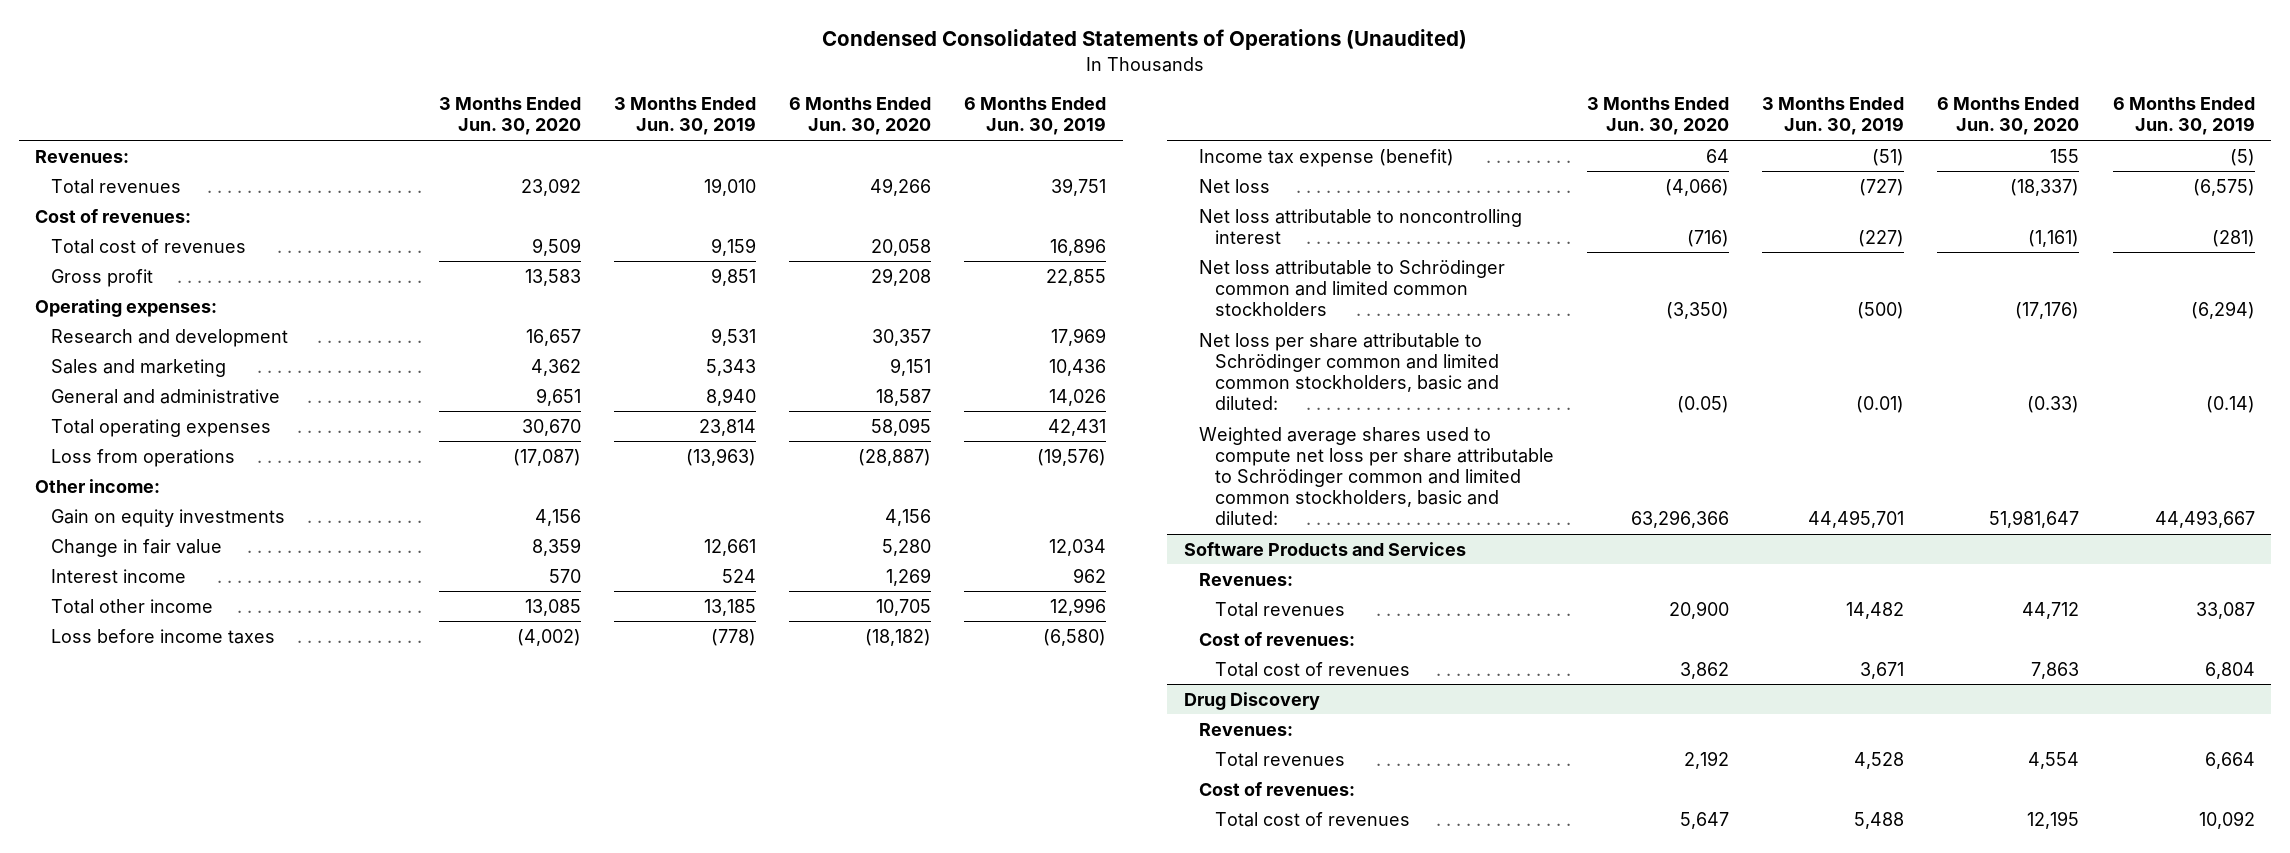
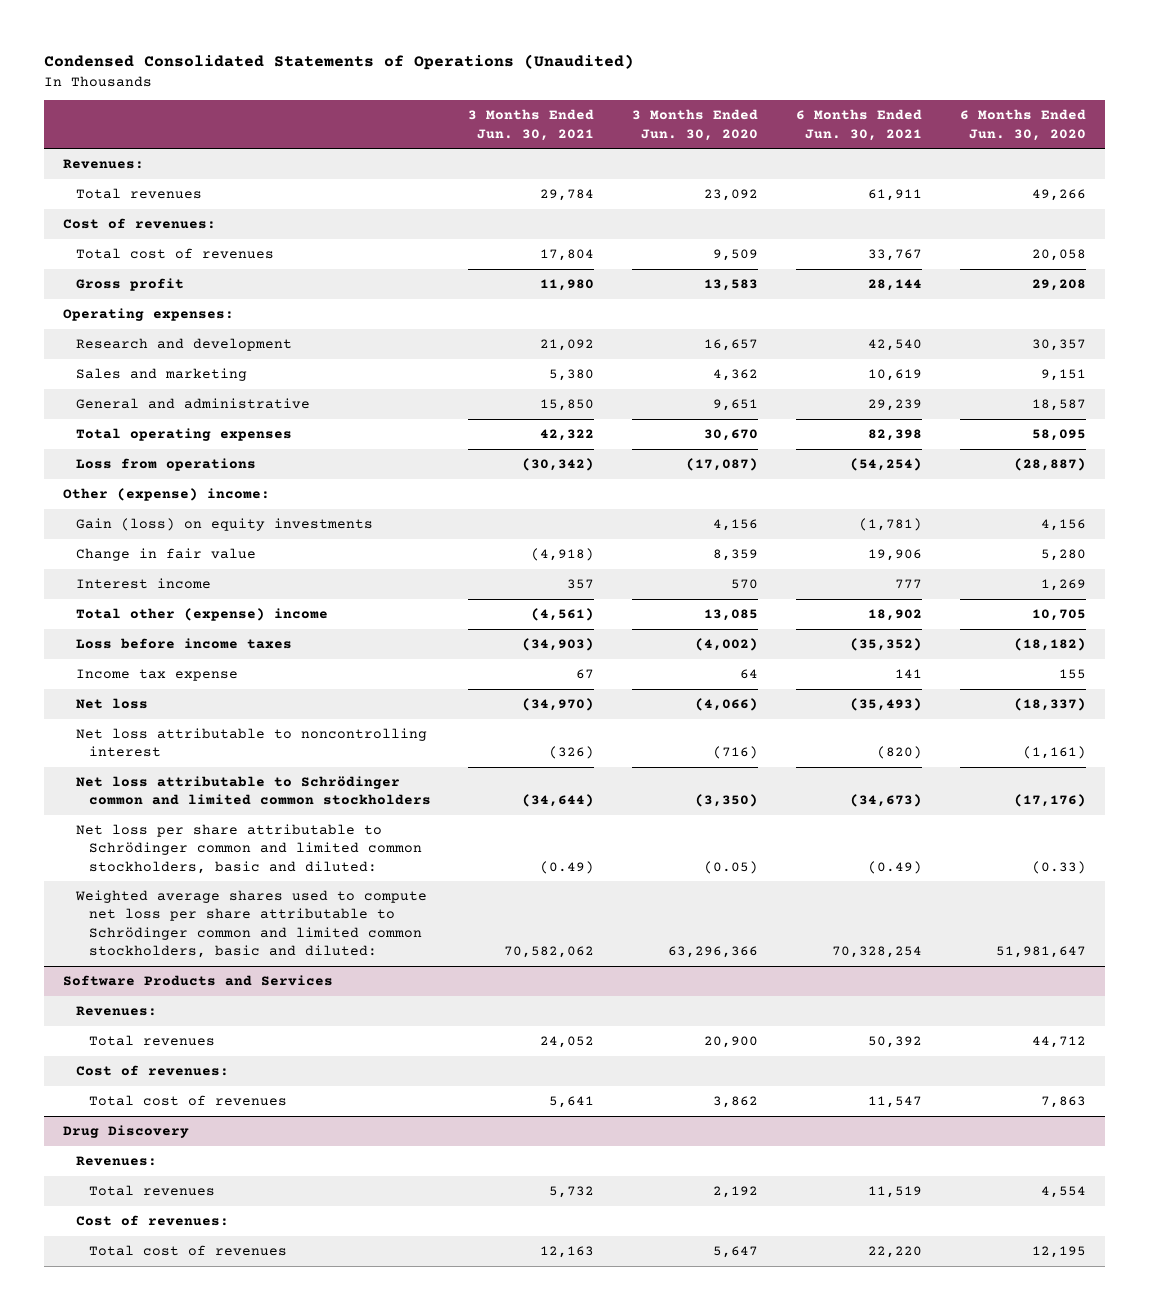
[613,97,756,136] 3 Months Ended Jun. 30, 2019 -> none
[963,97,1106,136] 6 Months Ended Jun. 30, 2019 -> none
none -> [468,109,595,141] 3 Months Ended Jun. 30, 2021
none -> [796,109,923,141] 6 Months Ended Jun. 30, 2021
[35,478,161,493] Other income: -> [62,488,270,502] Other (expense) income:
[50,508,285,527] Gain on equity investments -> [75,518,373,532] Gain (loss) on equity investments
[50,598,213,614] Total other income -> [75,608,328,622] Total other (expense) income
[1199,148,1455,167] Income tax expense (benefit) -> [75,669,238,682] Income tax expense

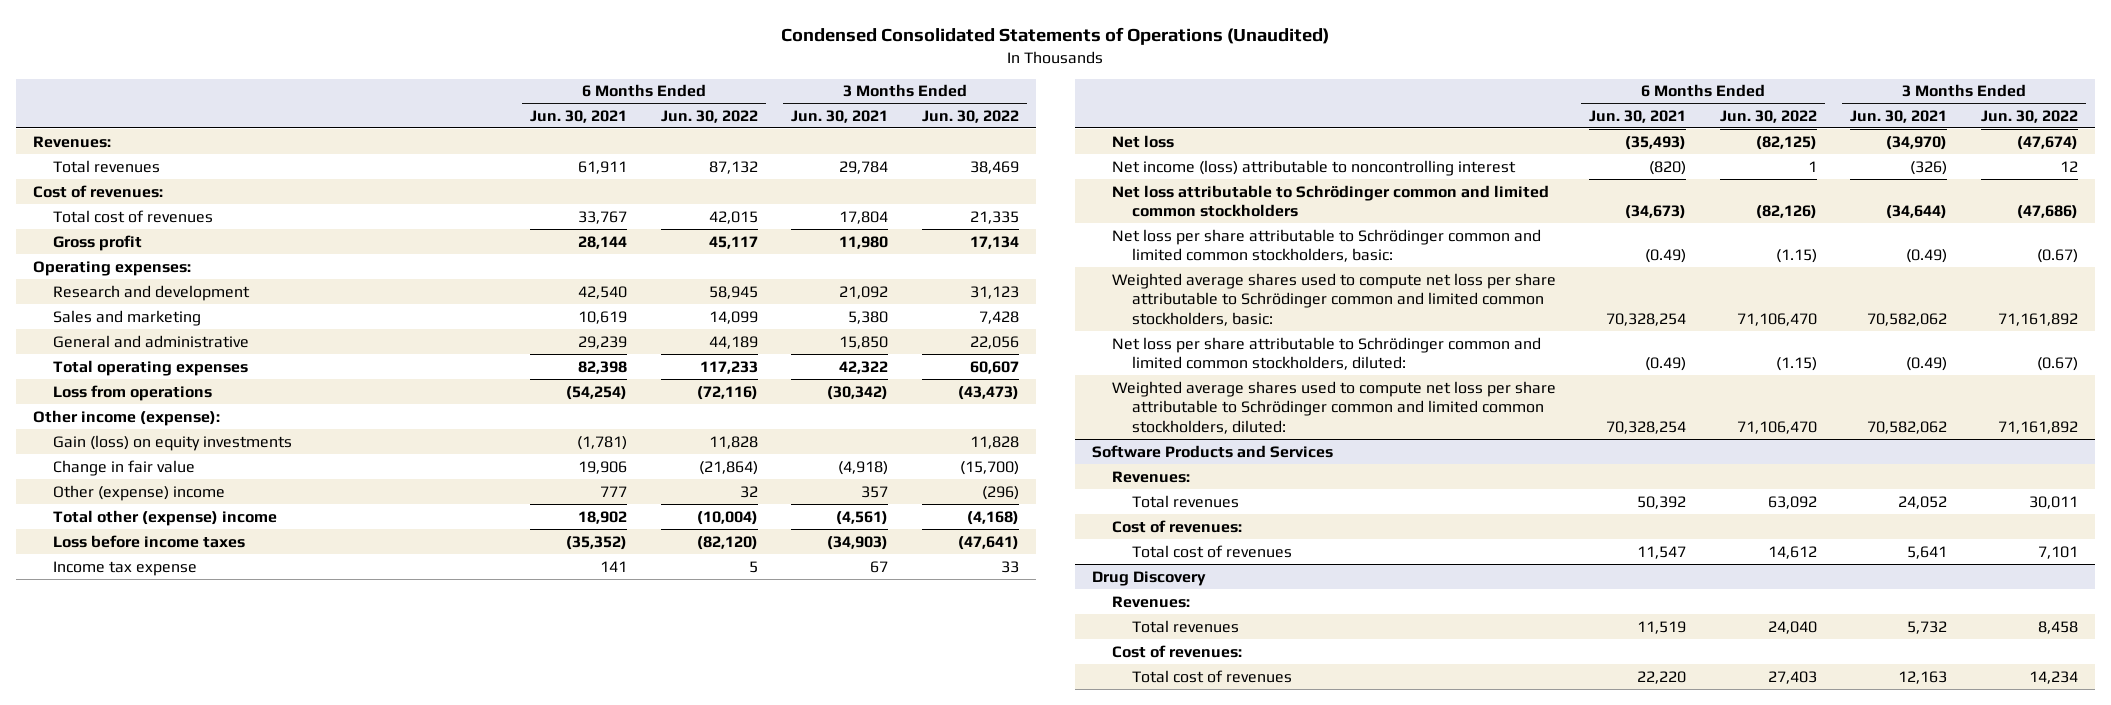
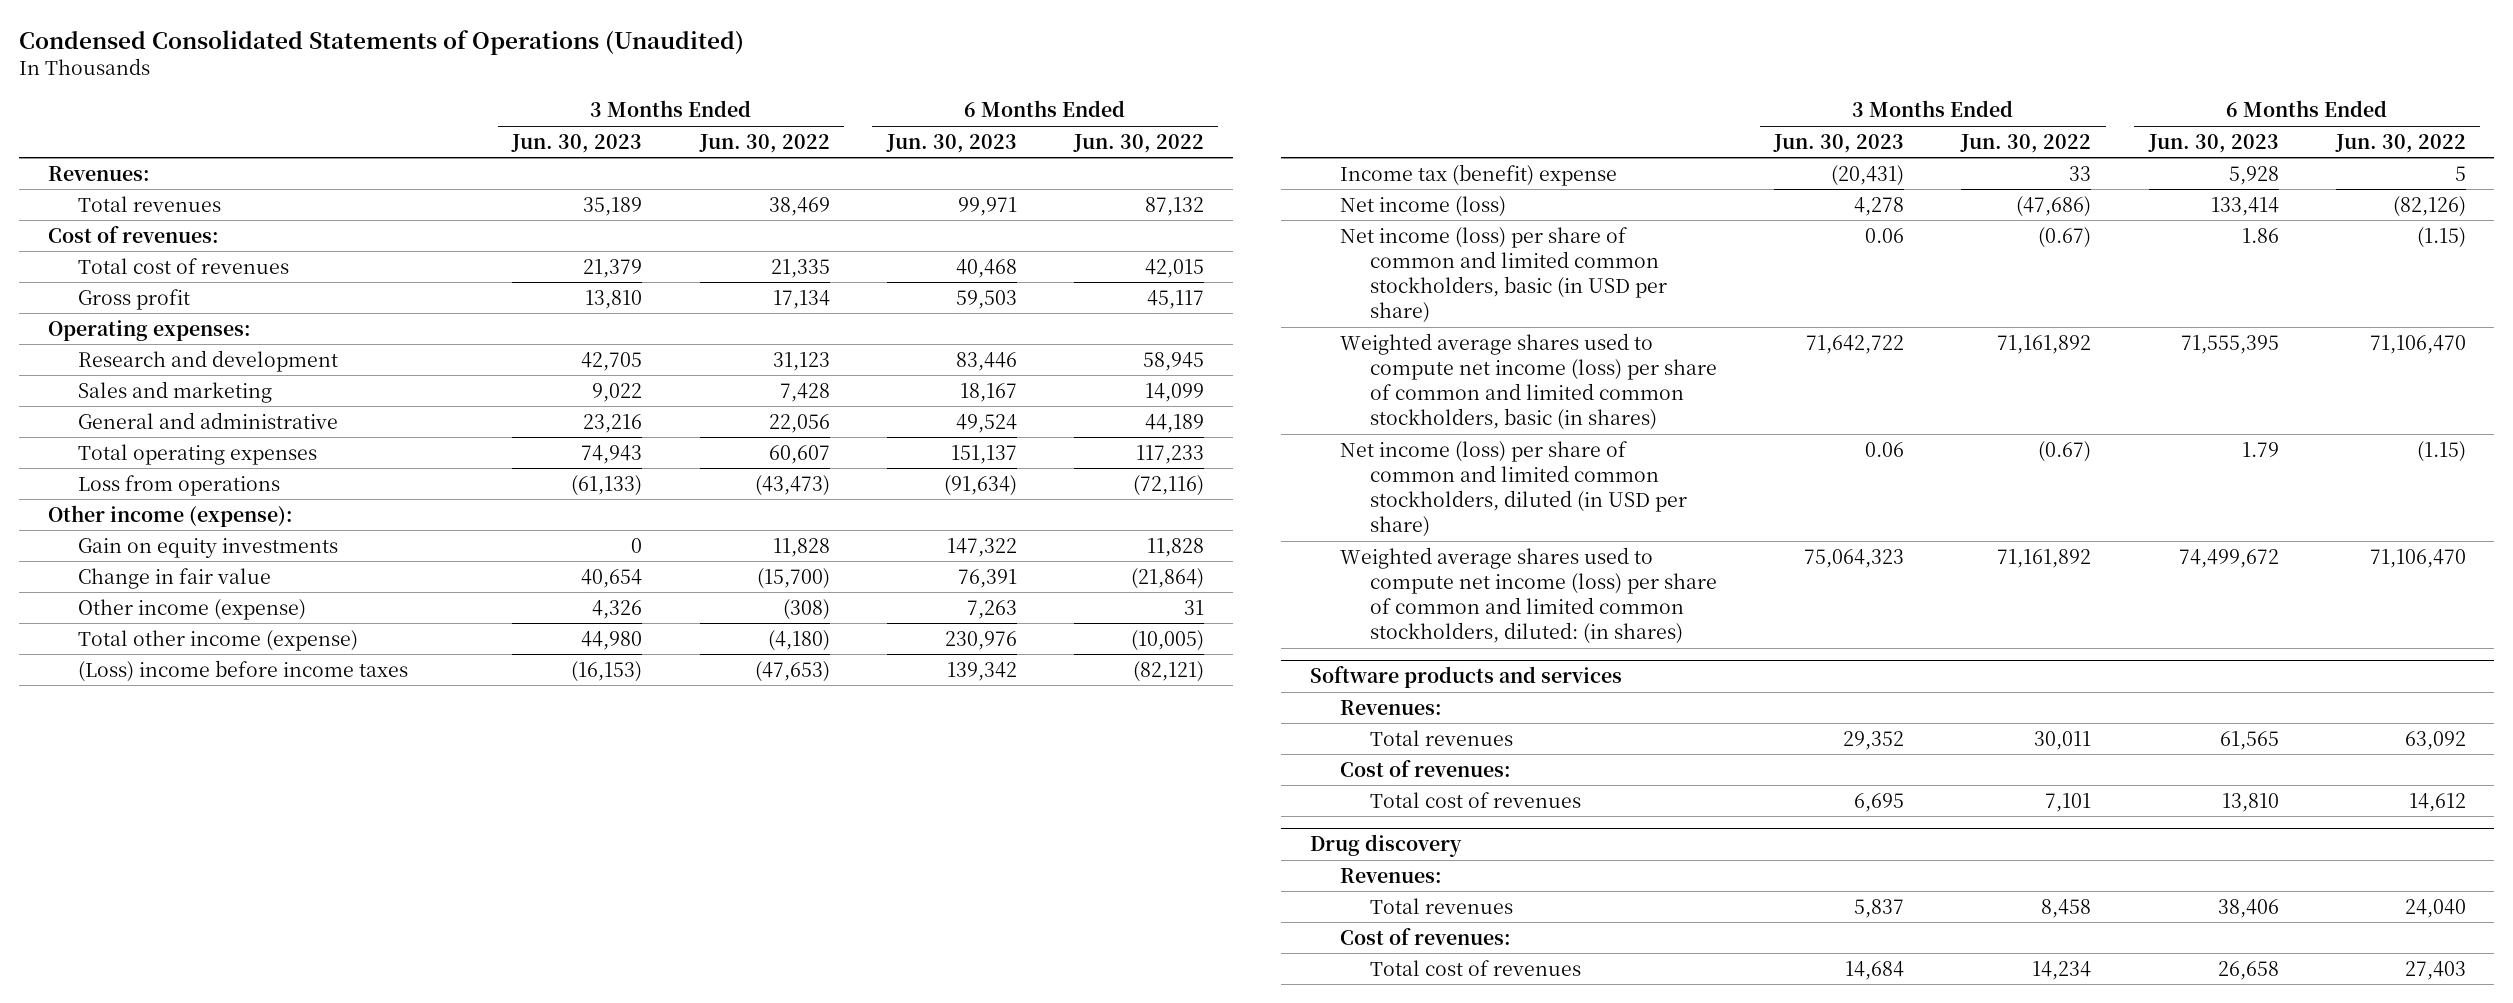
[530,109,628,123] Jun. 30, 2021 -> none
[791,109,889,123] Jun. 30, 2021 -> none
none -> [511,133,643,153] Jun. 30, 2023
none -> [885,133,1017,153] Jun. 30, 2023
[53,434,293,451] Gain (loss) on equity investments -> [77,537,338,558] Gain on equity investments
[1112,134,1175,148] Net loss -> none
[1112,159,1517,176] Net income (loss) attributable to noncontrolling interest -> none
[53,484,226,501] Other (expense) income -> [77,598,306,620] Other income (expense)
[739,485,758,498] 32 -> [1183,599,1204,615] 31
[981,485,1019,500] (296) -> [782,598,830,620] (308)
[53,509,278,526] Total other (expense) income -> [77,629,358,651] Total other income (expense)
[696,510,758,525] (10,004) -> [1130,629,1204,651] (10,005)
[966,510,1019,525] (4,168) -> [767,629,830,651] (4,180)
[53,534,246,548] Loss before income taxes -> [77,659,408,682] (Loss) income before income taxes
[696,535,758,550] (82,120) -> [1132,660,1204,682] (82,121)
[957,535,1019,550] (47,641) -> [754,660,830,682] (47,653)
[53,560,198,576] Income tax expense -> [1339,163,1617,186] Income tax (benefit) expense
[1112,184,1550,218] Net loss attributable to Schrödinger common and limited common stockholders -> [1339,195,1506,217] Net income (loss)
[1112,228,1542,263] Net loss per share attributable to Schrödinger common and limited common stockholders, basic: -> [1339,226,1667,324] Net income (loss) per share of common and limited common stockholders, basic (in USD per share)
[1112,272,1557,326] Weighted average shares used to compute net loss per share attributable to Schrödinger common and limited common stockholders, basic: -> [1339,332,1717,431] Weighted average shares used to compute net income (loss) per share of common and limited common stockholders, basic (in shares)
[1112,336,1542,371] Net loss per share attributable to Schrödinger common and limited common stockholders, diluted: -> [1339,440,1687,538] Net income (loss) per share of common and limited common stockholders, diluted (in USD per share)
[1112,380,1557,434] Weighted average shares used to compute net loss per share attributable to Schrödinger common and limited common stockholders, diluted: -> [1339,546,1717,645] Weighted average shares used to compute net income (loss) per share of common and limited common stockholders, diluted: (in shares)
[1092,444,1334,458] Software Products and Services -> [1309,666,1622,689] Software products and services
[1092,570,1207,586] Drug Discovery -> [1309,834,1462,858] Drug discovery

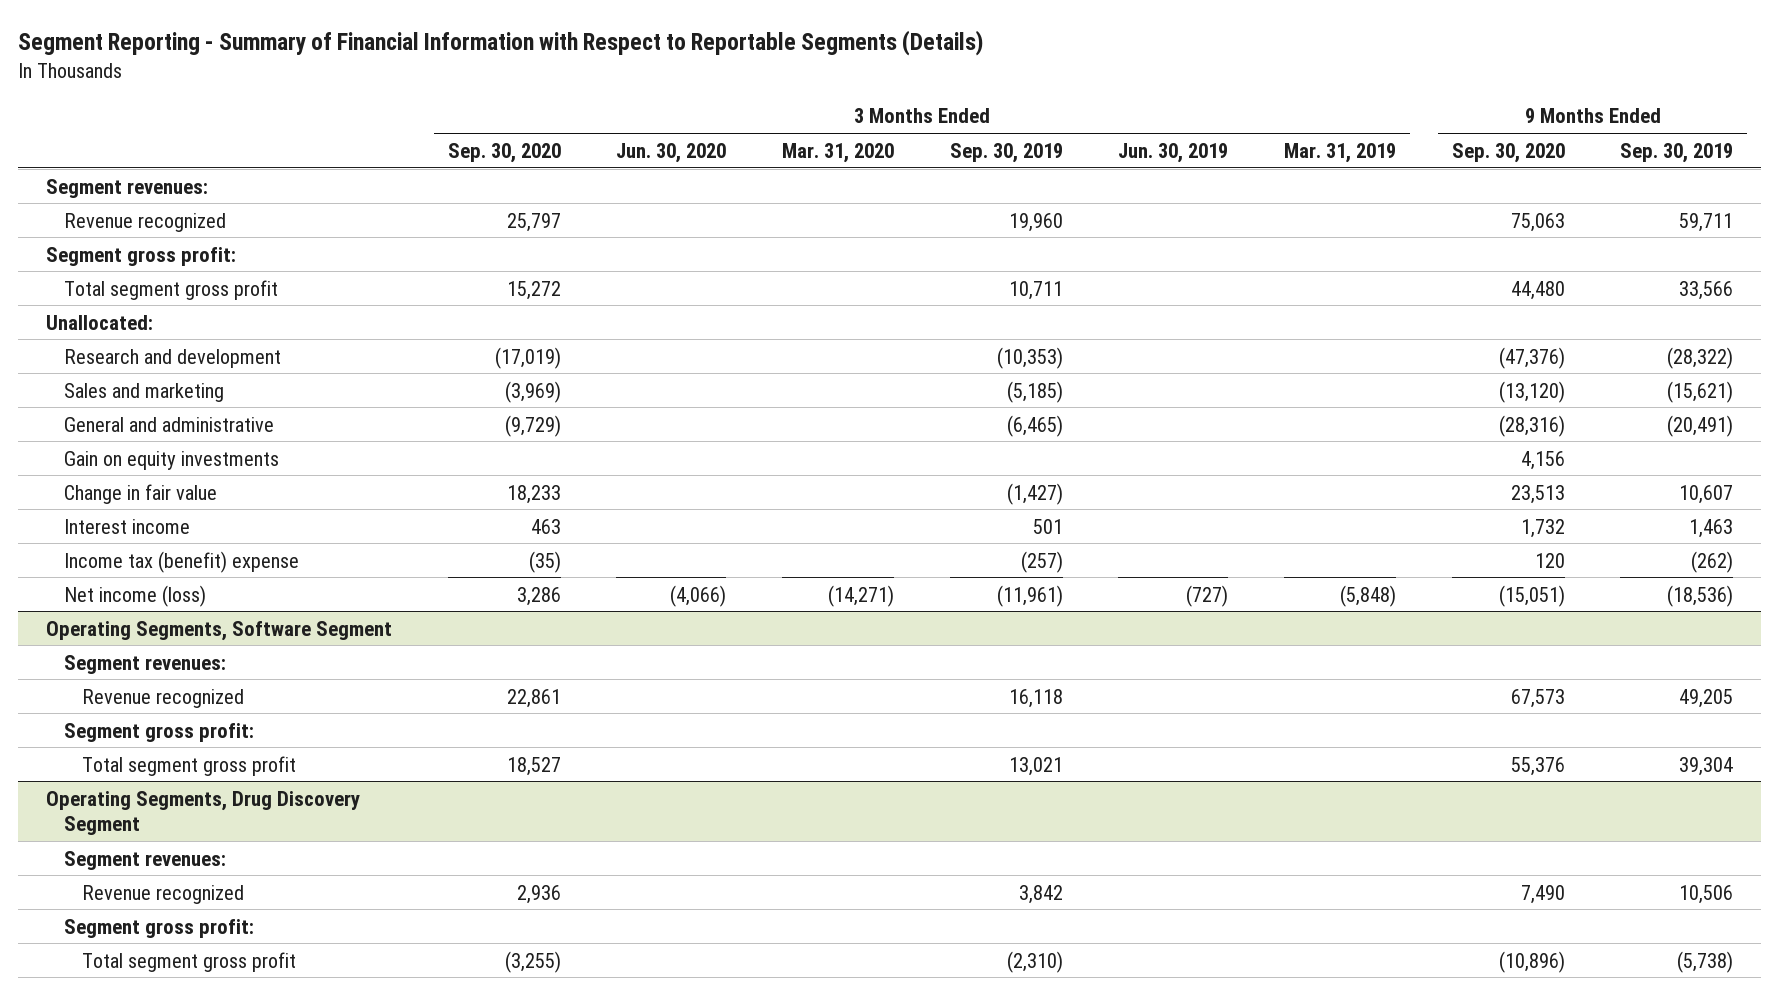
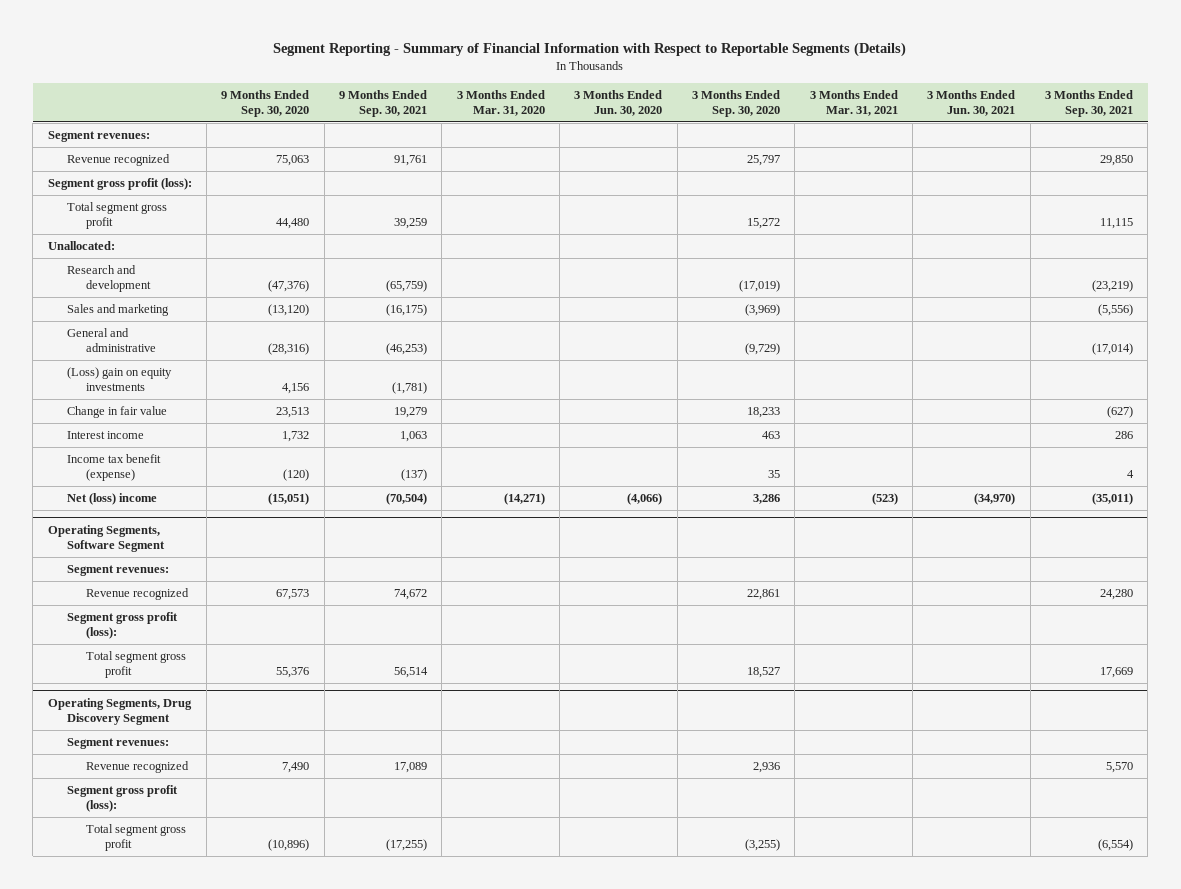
[949,142,1063,163] Sep. 30, 2019 -> none
[1118,142,1229,163] Jun. 30, 2019 -> none
[1284,142,1397,163] Mar. 31, 2019 -> none
[1620,142,1734,163] Sep. 30, 2019 -> none
none -> [339,89,428,118] 9 Months Ended Sep. 30, 2021
none -> [809,89,898,117] 3 Months Ended Mar. 31, 2021
none -> [927,89,1016,117] 3 Months Ended Jun. 30, 2021
none -> [1045,89,1134,118] 3 Months Ended Sep. 30, 2021
[46,246,237,266] Segment gross profit: -> [47,177,192,190] Segment gross profit (loss):
[64,450,280,470] Gain on equity investments -> [66,366,172,392] (Loss) gain on equity investments
[64,550,300,573] Income tax (benefit) expense -> [66,453,161,482] Income tax benefit (expense)
[528,550,561,573] (35) -> [768,470,781,479] 35
[1534,552,1565,568] 120 -> [283,469,310,482] (120)
[64,584,207,607] Net income (loss) -> [66,492,157,505] Net (loss) income
[64,722,255,742] Segment gross profit: -> [66,611,178,640] Segment gross profit (loss):
[64,918,255,938] Segment gross profit: -> [66,784,178,813] Segment gross profit (loss):

